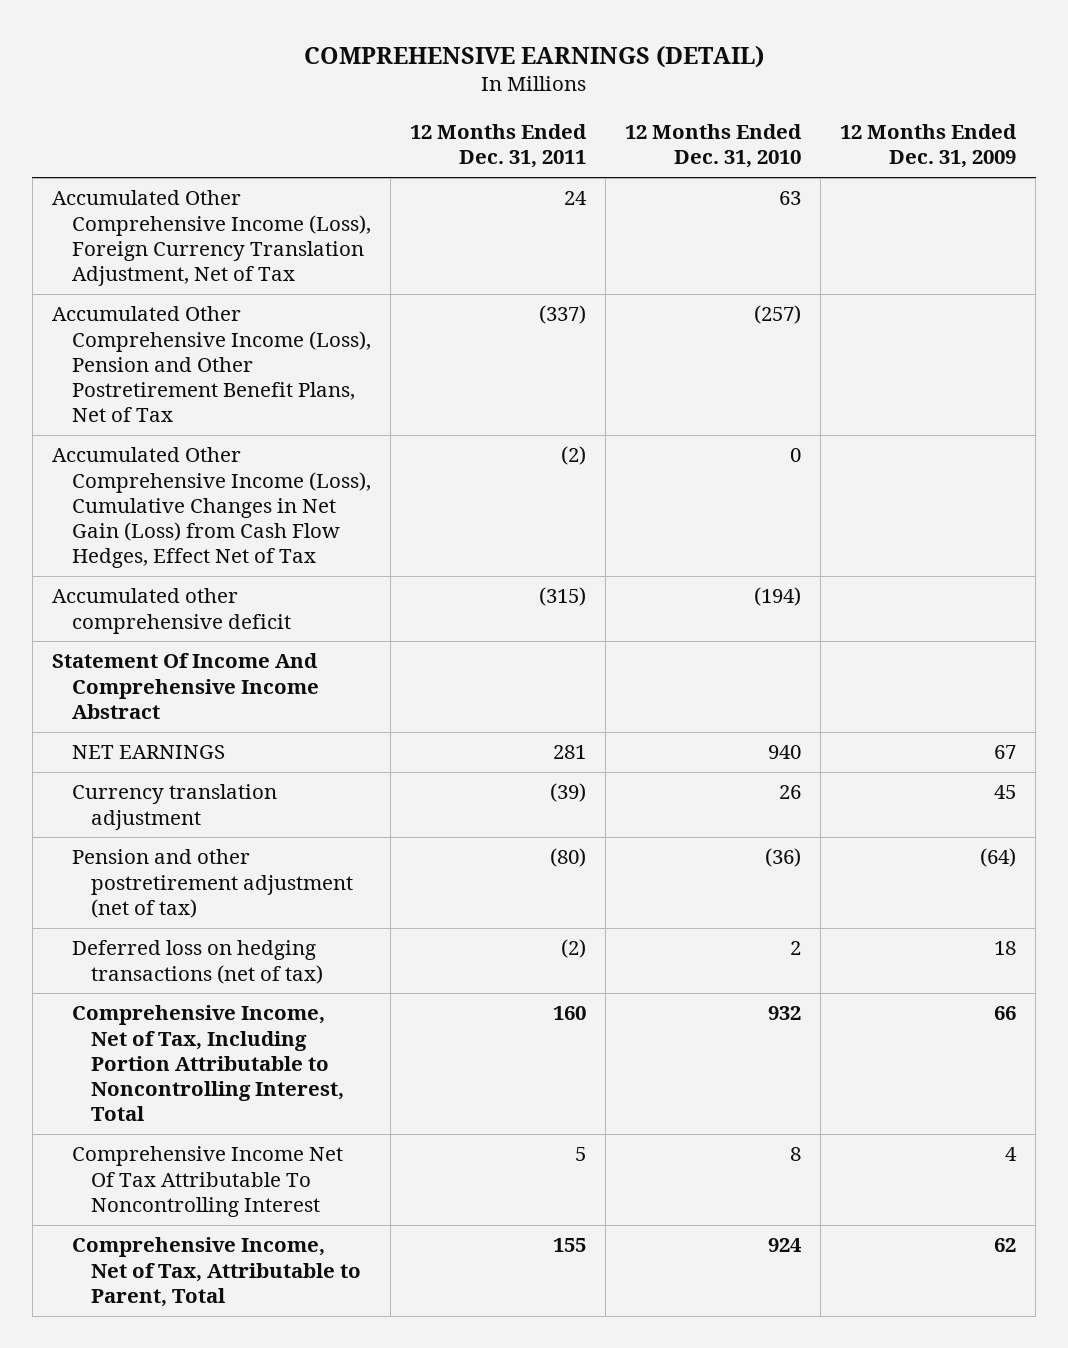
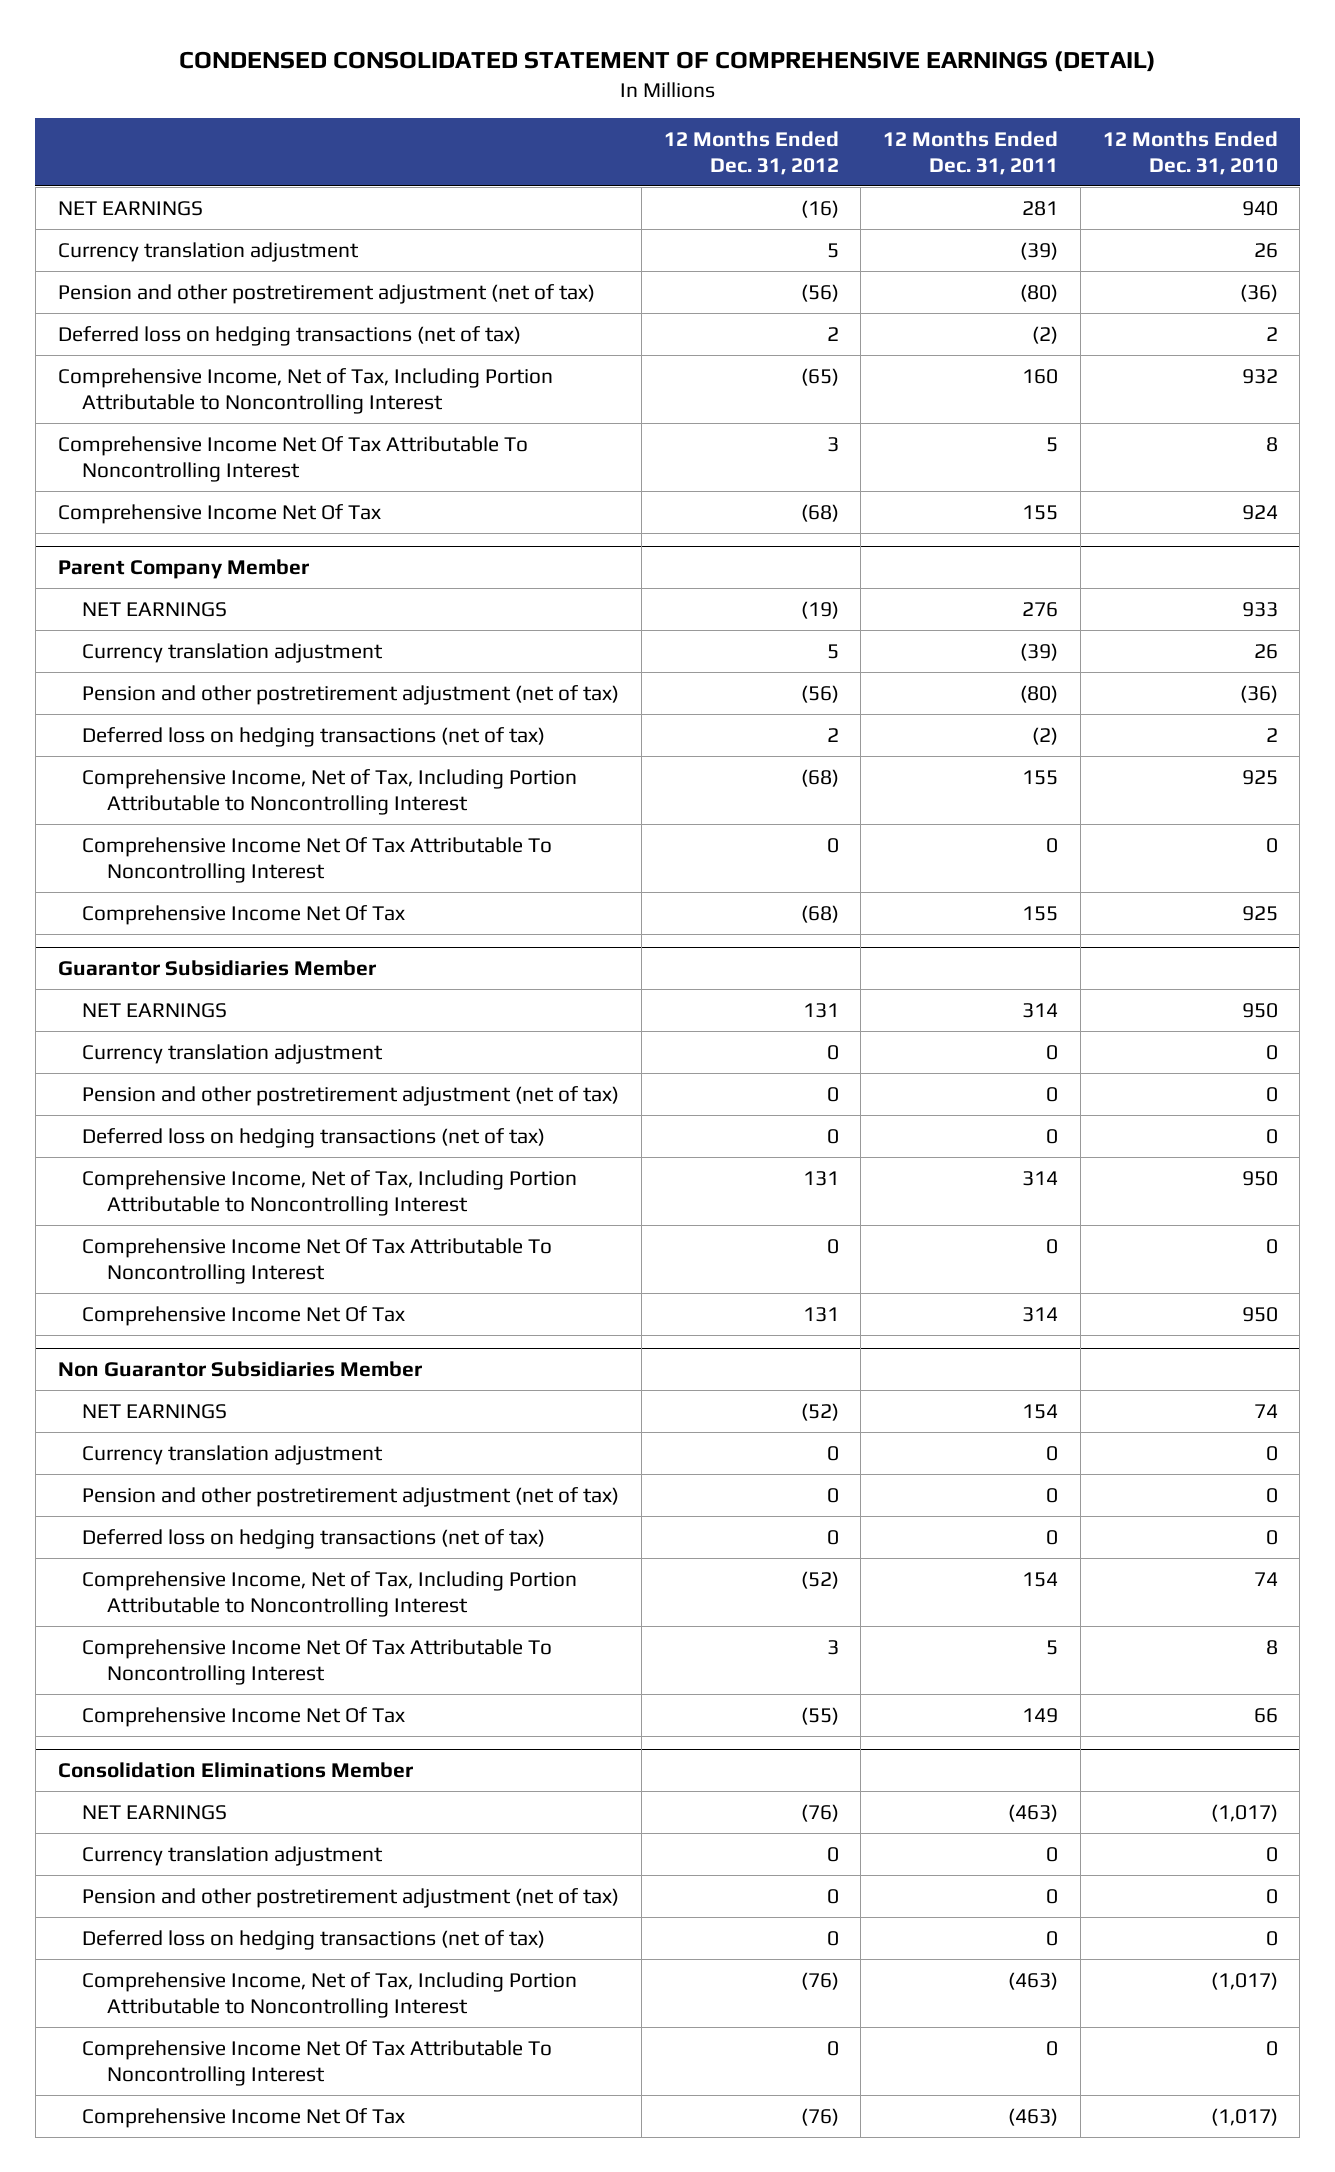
[304,44,765,68] COMPREHENSIVE EARNINGS (DETAIL) -> [178,51,1156,73] CONDENSED CONSOLIDATED STATEMENT OF COMPREHENSIVE EARNINGS (DETAIL)
[840,124,1018,169] 12 Months Ended Dec. 31, 2009 -> none
none -> [663,130,839,175] 12 Months Ended Dec. 31, 2012
[52,190,371,287] Accumulated Other Comprehensive Income (Loss), Foreign Currency Translation Adjustment, Net of Tax -> none
[52,306,371,423] Accumulated Other Comprehensive Income (Loss), Pension and Other Postretirement Benefit Plans, Net of Tax -> none
[52,447,371,569] Accumulated Other Comprehensive Income (Loss), Cumulative Changes in Net Gain (Loss) from Cash Flow Hedges, Effect Net of Tax -> none
[52,588,291,634] Accumulated other comprehensive deficit -> none
[52,653,319,719] Statement Of Income And Comprehensive Income Abstract -> none
[71,1005,345,1122] Comprehensive Income, Net of Tax, Including Portion Attributable to Noncontrolling Interest, Total -> [57,367,553,415] Comprehensive Income, Net of Tax, Including Portion Attributable to Noncontrolling Interest
[71,1237,362,1307] Comprehensive Income, Net of Tax, Attributable to Parent, Total -> [57,503,381,524] Comprehensive Income Net Of Tax
none -> [57,558,309,579] Parent Company Member
none -> [82,601,228,617] NET EARNINGS
none -> [82,642,384,663] Currency translation adjustment
none -> [82,684,620,705] Pension and other postretirement adjustment (net of tax)
none -> [82,726,546,747] Deferred loss on hedging transactions (net of tax)
none -> [82,768,578,816] Comprehensive Income, Net of Tax, Including Portion Attributable to Noncontrolling Interest
none -> [82,836,553,884] Comprehensive Income Net Of Tax Attributable To Noncontrolling Interest
none -> [82,904,406,925] Comprehensive Income Net Of Tax
none -> [57,959,376,976] Guarantor Subsidiaries Member
none -> [82,1002,228,1018] NET EARNINGS
none -> [82,1043,384,1064] Currency translation adjustment
none -> [82,1085,620,1106] Pension and other postretirement adjustment (net of tax)
none -> [82,1127,546,1148] Deferred loss on hedging transactions (net of tax)
none -> [82,1169,578,1217] Comprehensive Income, Net of Tax, Including Portion Attributable to Noncontrolling Interest
none -> [82,1237,553,1285] Comprehensive Income Net Of Tax Attributable To Noncontrolling Interest
none -> [82,1305,406,1326] Comprehensive Income Net Of Tax
none -> [57,1360,422,1377] Non Guarantor Subsidiaries Member
none -> [82,1403,228,1419] NET EARNINGS
none -> [82,1444,384,1465] Currency translation adjustment
none -> [82,1486,620,1507] Pension and other postretirement adjustment (net of tax)
none -> [82,1528,546,1549] Deferred loss on hedging transactions (net of tax)
none -> [82,1570,578,1618] Comprehensive Income, Net of Tax, Including Portion Attributable to Noncontrolling Interest
none -> [82,1638,553,1686] Comprehensive Income Net Of Tax Attributable To Noncontrolling Interest
none -> [82,1706,406,1727] Comprehensive Income Net Of Tax
none -> [57,1761,413,1778] Consolidation Eliminations Member
none -> [82,1804,228,1820] NET EARNINGS
none -> [82,1845,384,1866] Currency translation adjustment
none -> [82,1887,620,1908] Pension and other postretirement adjustment (net of tax)
none -> [82,1929,546,1950] Deferred loss on hedging transactions (net of tax)
none -> [82,1971,578,2019] Comprehensive Income, Net of Tax, Including Portion Attributable to Noncontrolling Interest
none -> [82,2039,553,2087] Comprehensive Income Net Of Tax Attributable To Noncontrolling Interest
none -> [82,2107,406,2128] Comprehensive Income Net Of Tax

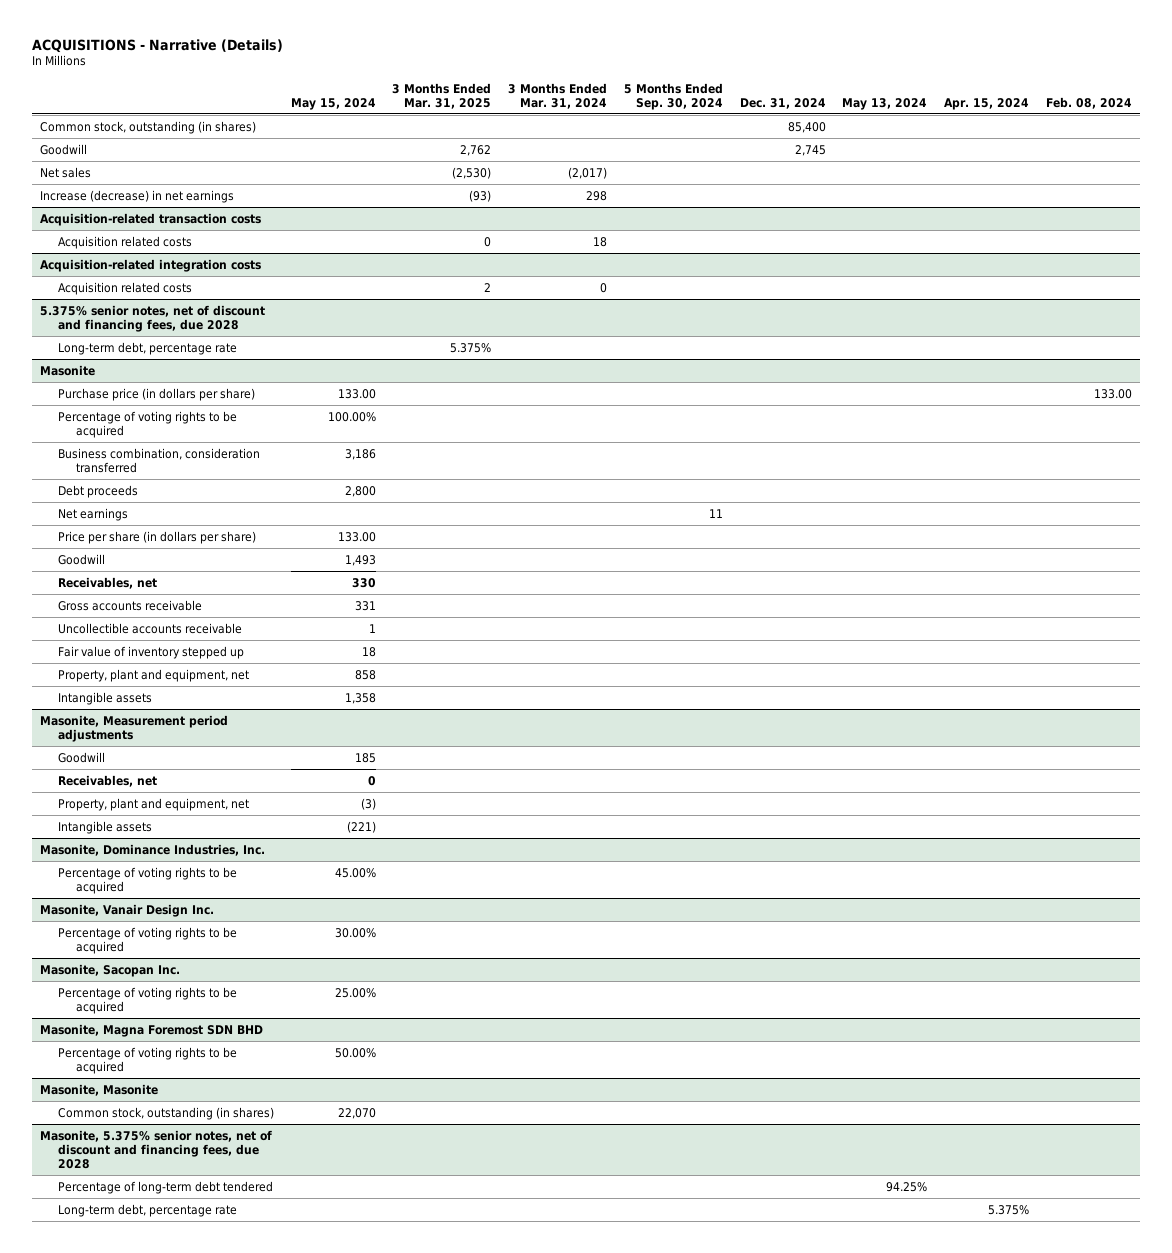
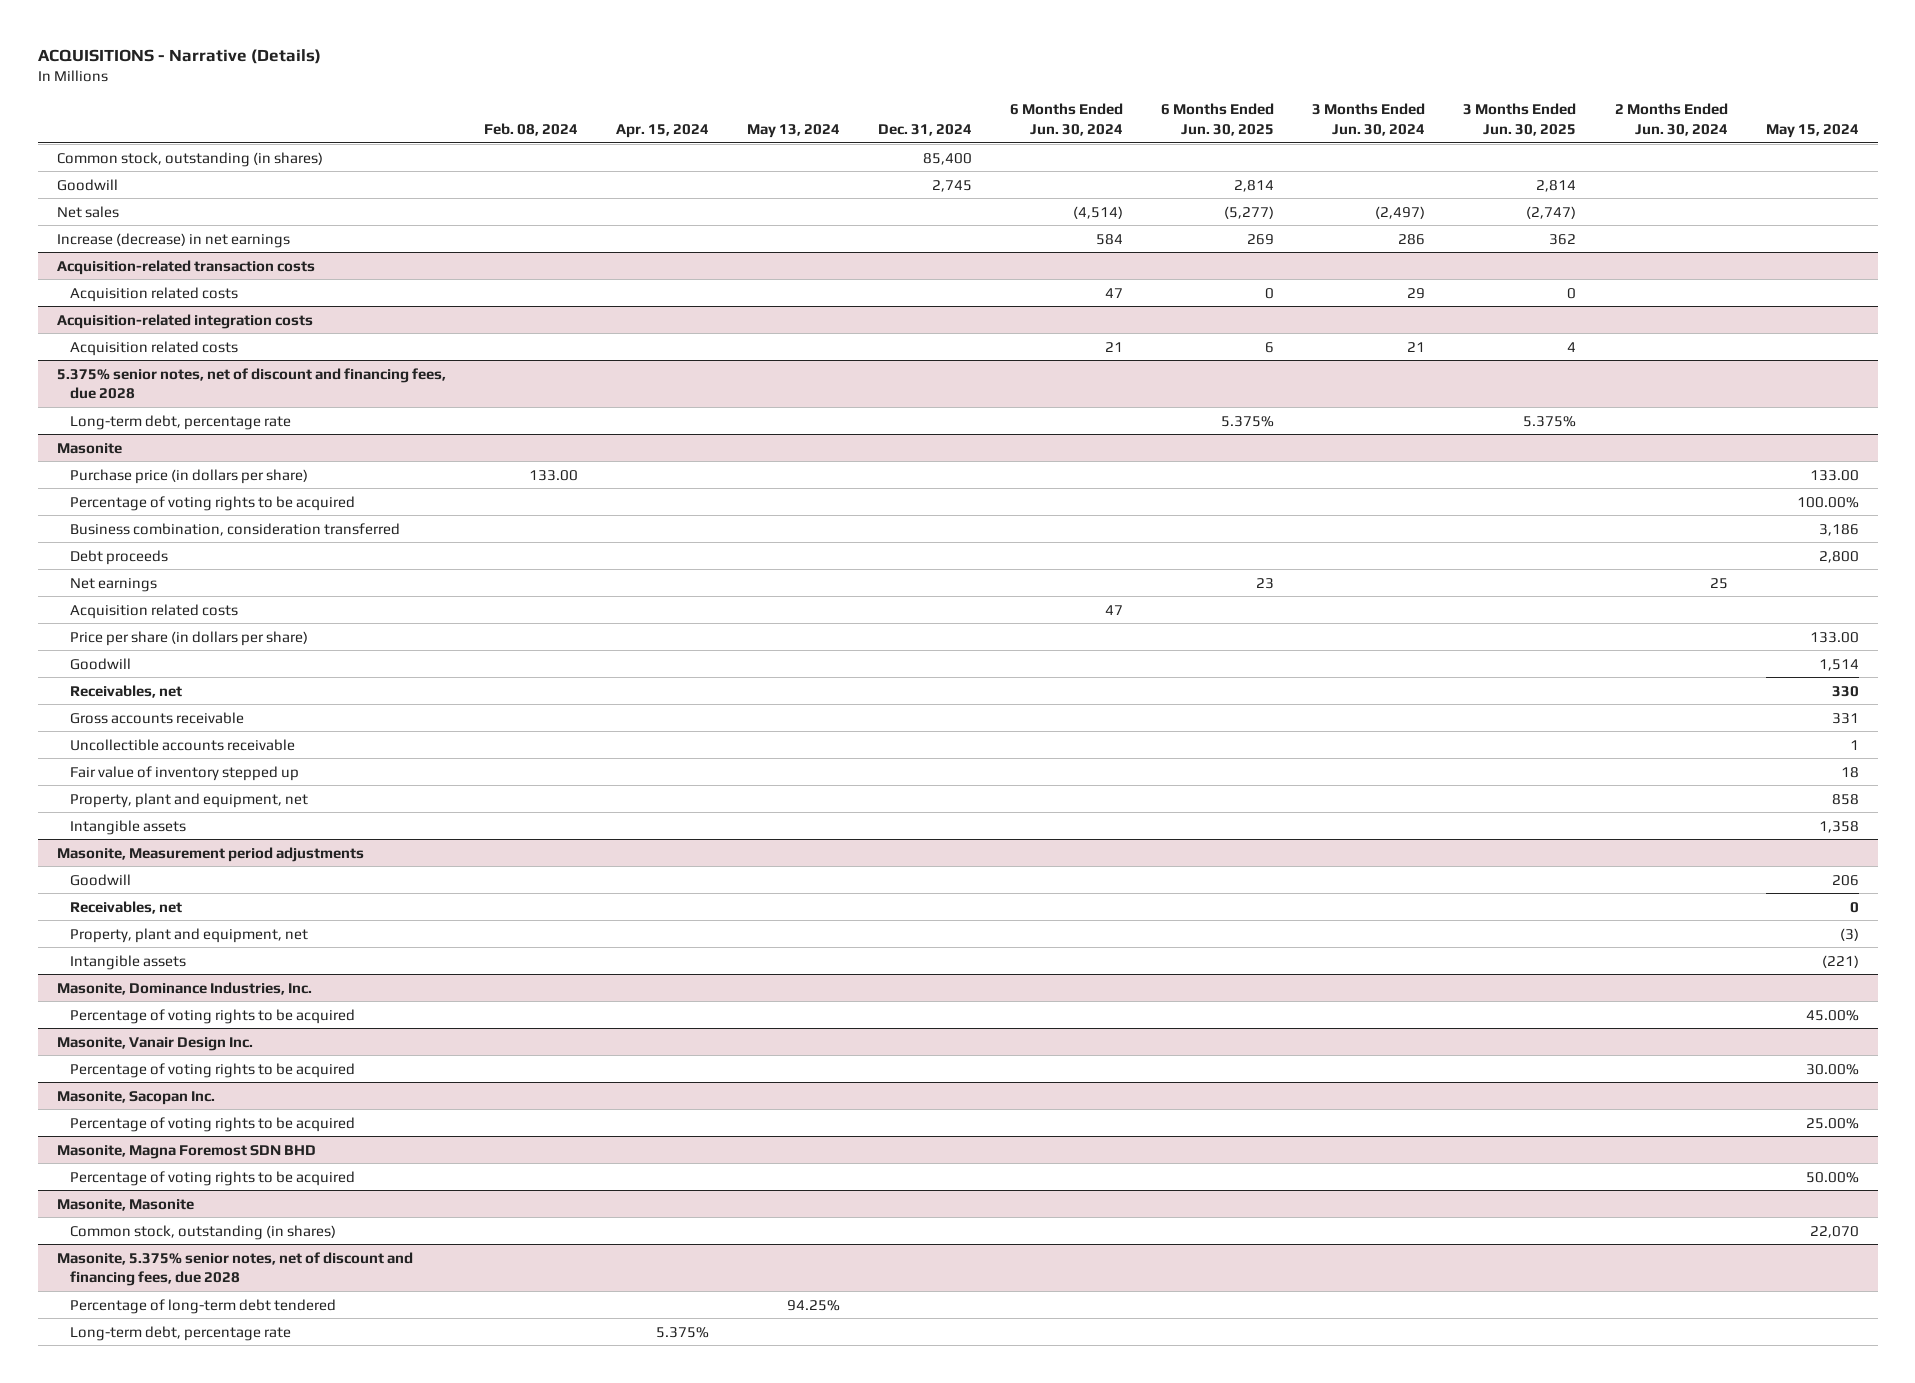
[392,82,492,109] 3 Months Ended Mar. 31, 2025 -> none
[508,82,608,109] 3 Months Ended Mar. 31, 2024 -> none
[623,82,723,110] 5 Months Ended Sep. 30, 2024 -> none
none -> [1010,103,1124,136] 6 Months Ended Jun. 30, 2024
none -> [1161,103,1275,136] 6 Months Ended Jun. 30, 2025
none -> [1312,103,1426,136] 3 Months Ended Jun. 30, 2024
none -> [1463,103,1577,136] 3 Months Ended Jun. 30, 2025
none -> [1614,103,1728,136] 2 Months Ended Jun. 30, 2024
none -> [70,603,239,619] Acquisition related costs
[344,554,376,566] 1,493 -> [1818,658,1859,671] 1,514
[354,752,376,763] 185 -> [1831,874,1859,886] 206

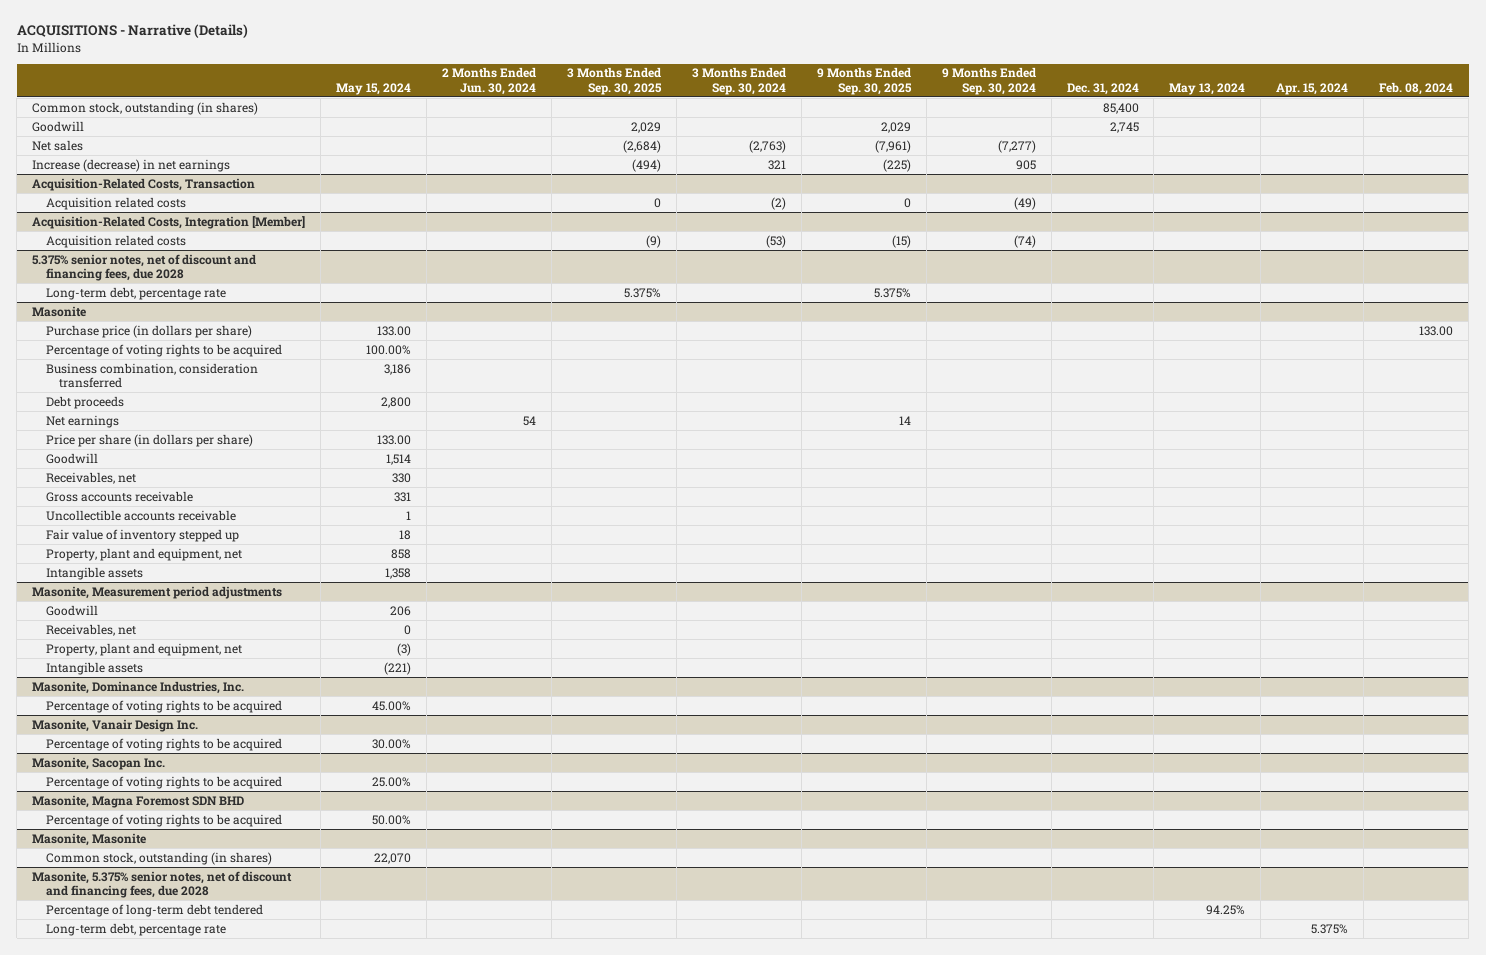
[1010,103,1124,136] 6 Months Ended Jun. 30, 2024 -> none
[1161,103,1275,136] 6 Months Ended Jun. 30, 2025 -> none
[1312,103,1426,136] 3 Months Ended Jun. 30, 2024 -> none
[1463,103,1577,136] 3 Months Ended Jun. 30, 2025 -> none
none -> [567,67,663,95] 3 Months Ended Sep. 30, 2025
none -> [691,67,786,95] 3 Months Ended Sep. 30, 2024
none -> [816,67,912,95] 9 Months Ended Sep. 30, 2025
none -> [941,67,1036,95] 9 Months Ended Sep. 30, 2024
[56,259,315,275] Acquisition-related transaction costs -> [32,177,256,191] Acquisition-Related Costs, Transaction
[56,313,313,329] Acquisition-related integration costs -> [32,215,306,229] Acquisition-Related Costs, Integration [Member]
[70,603,239,619] Acquisition related costs -> none
[1709,577,1728,589] 25 -> [523,415,537,426] 54

